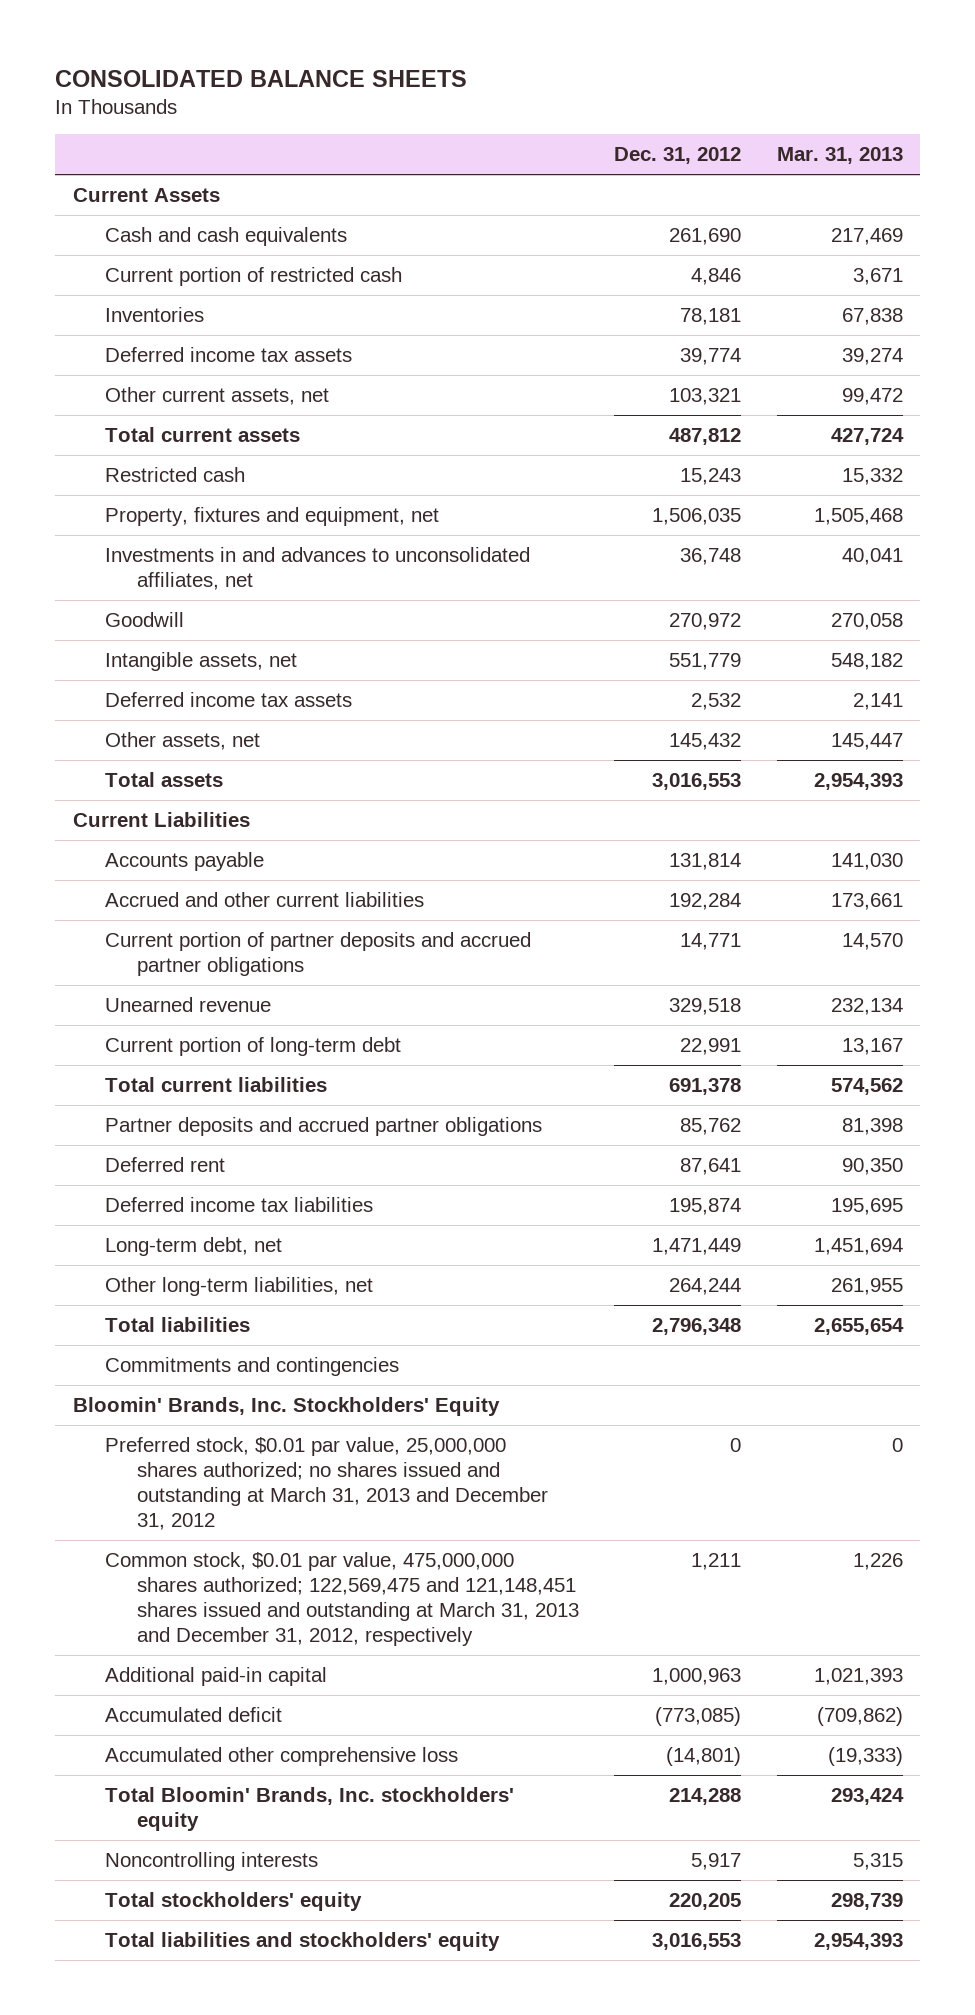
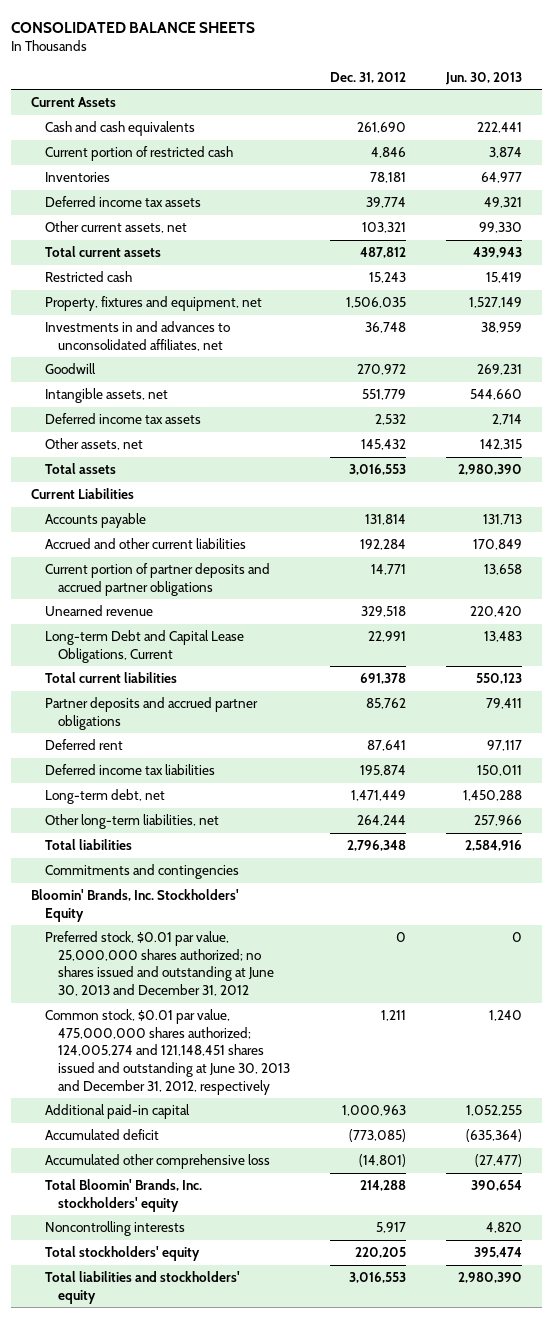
[776,147,903,165] Mar. 31, 2013 -> none
none -> [445,71,523,85] Jun. 30, 2013
[104,1036,401,1056] Current portion of long-term debt -> [44,630,244,663] Long-term Debt and Capital Lease Obligations, Current
[104,1436,548,1530] Preferred stock, $0.01 par value, 25,000,000 shares authorized; no shares issued and outstanding at March 31, 2013 and December 31, 2012 -> [44,931,275,997] Preferred stock, $0.01 par value, 25,000,000 shares authorized; no shares issued and outstanding at June 30, 2013 and December 31, 2012
[104,1551,579,1646] Common stock, $0.01 par value, 475,000,000 shares authorized; 122,569,475 and 121,148,451 shares issued and outstanding at March 31, 2013 and December 31, 2012, respectively -> [44,1009,291,1095] Common stock, $0.01 par value, 475,000,000 shares authorized; 124,005,274 and 121,148,451 shares issued and outstanding at June 30, 2013 and December 31, 2012, respectively

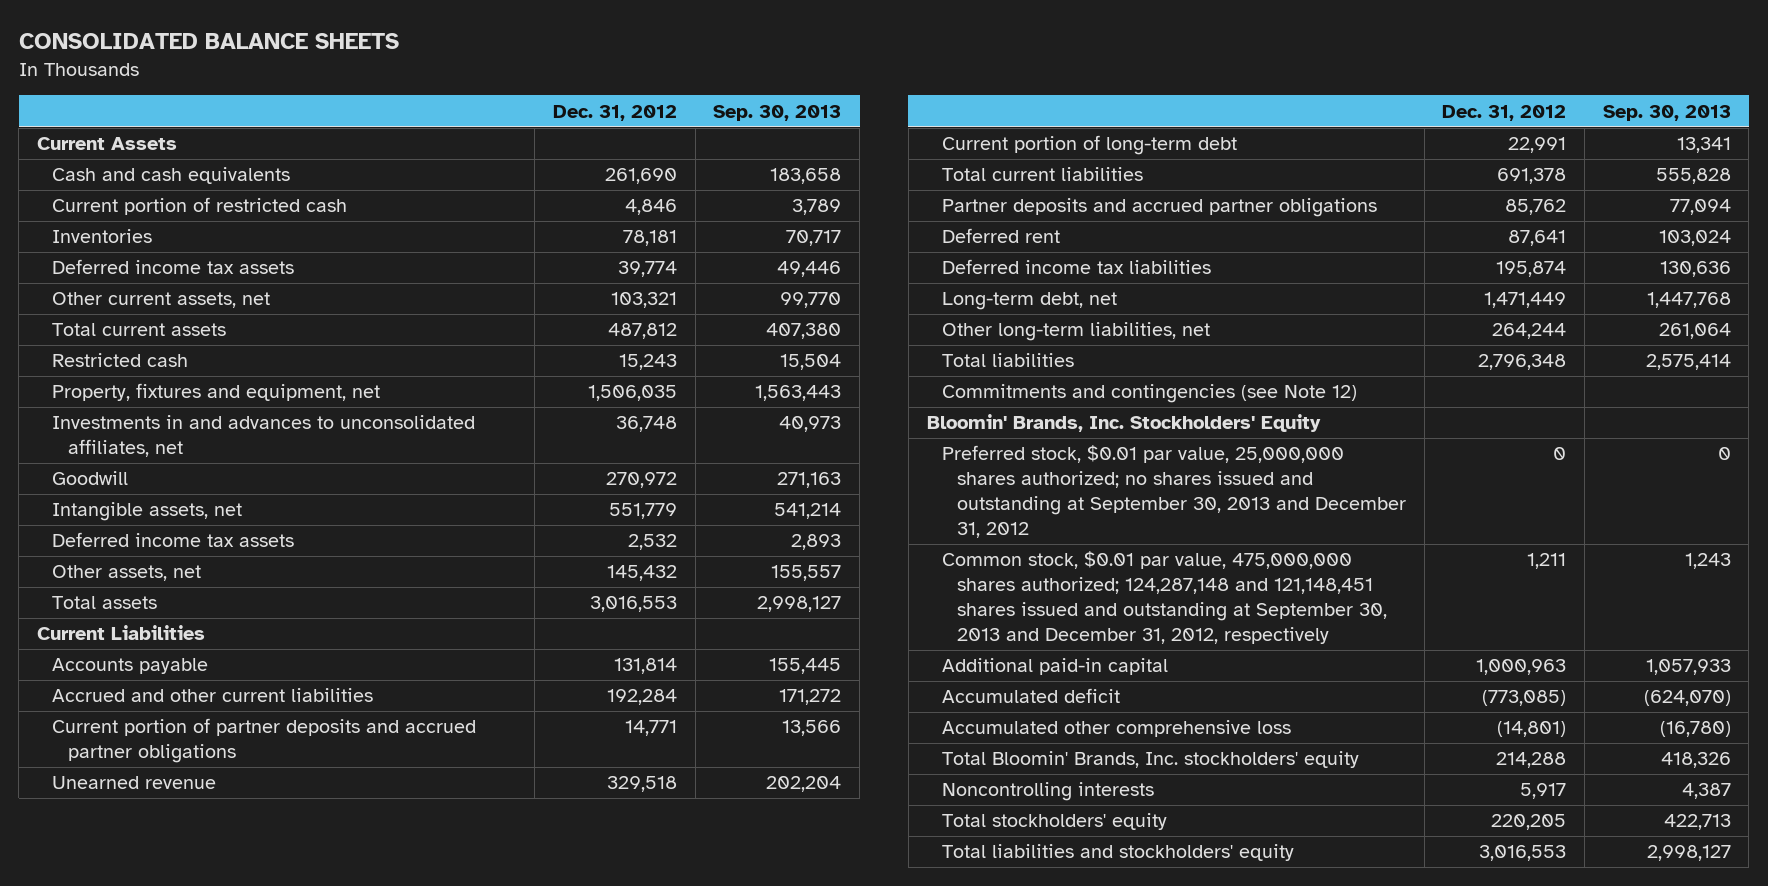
[445,71,523,85] Jun. 30, 2013 -> none
none -> [713,104,842,121] Sep. 30, 2013
[44,630,244,663] Long-term Debt and Capital Lease Obligations, Current -> [941,135,1237,156] Current portion of long-term debt
[44,864,239,880] Commitments and contingencies -> [941,384,1357,404] Commitments and contingencies (see Note 12)
[44,931,275,997] Preferred stock, $0.01 par value, 25,000,000 shares authorized; no shares issued and outstanding at June 30, 2013 and December 31, 2012 -> [941,445,1407,539] Preferred stock, $0.01 par value, 25,000,000 shares authorized; no shares issued and outstanding at September 30, 2013 and December 31, 2012
[44,1009,291,1095] Common stock, $0.01 par value, 475,000,000 shares authorized; 124,005,274 and 121,148,451 shares issued and outstanding at June 30, 2013 and December 31, 2012, respectively -> [941,551,1388,645] Common stock, $0.01 par value, 475,000,000 shares authorized; 124,287,148 and 121,148,451 shares issued and outstanding at September 30, 2013 and December 31, 2012, respectively

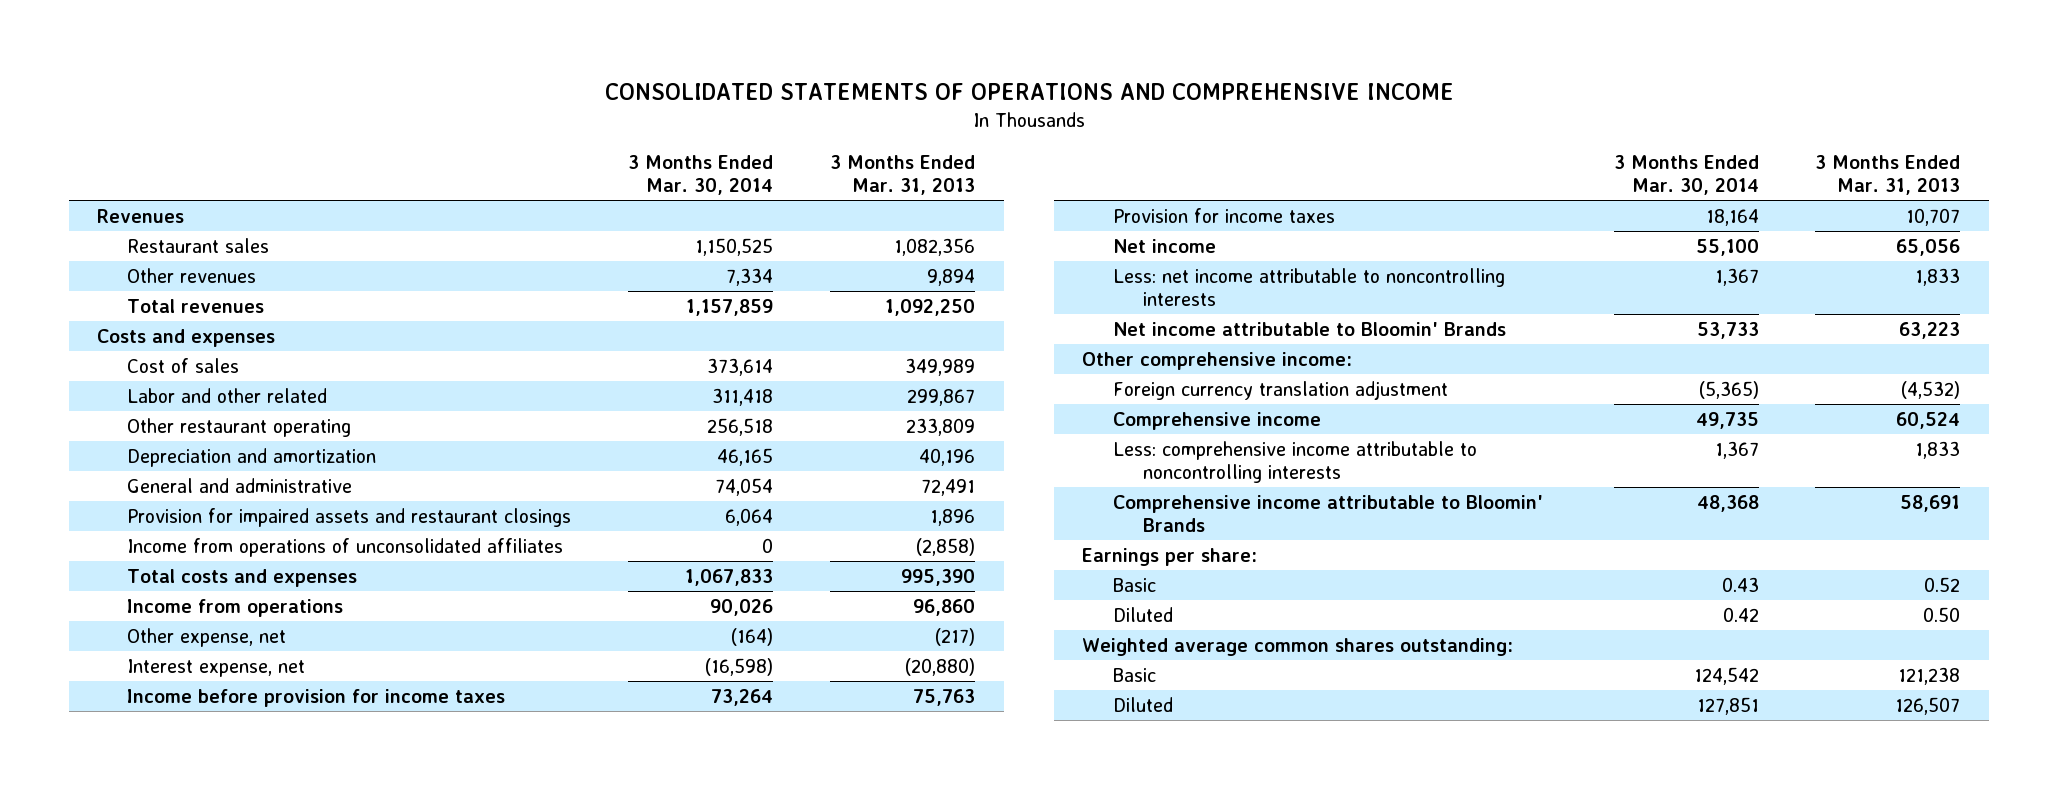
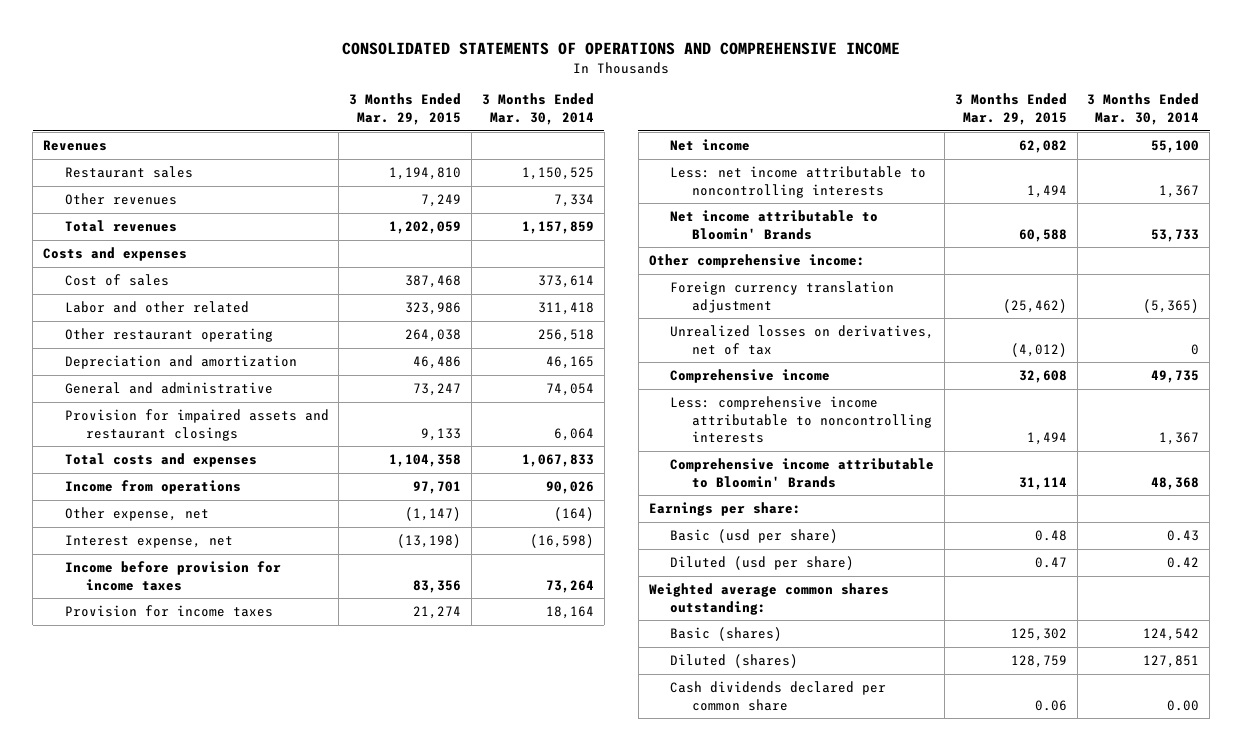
[830,154,976,196] 3 Months Ended Mar. 31, 2013 -> none
none -> [349,93,462,125] 3 Months Ended Mar. 29, 2015
[127,537,564,557] Income from operations of unconsolidated affiliates -> none
none -> [670,325,935,355] Unrealized losses on derivatives, net of tax
[1112,577,1156,592] Basic -> [670,529,839,544] Basic (usd per share)
[1112,606,1173,622] Diluted -> [670,556,855,571] Diluted (usd per share)
[1112,667,1156,682] Basic -> [670,627,783,642] Basic (shares)
[1112,696,1173,712] Diluted -> [670,654,799,669] Diluted (shares)
none -> [670,681,887,711] Cash dividends declared per common share

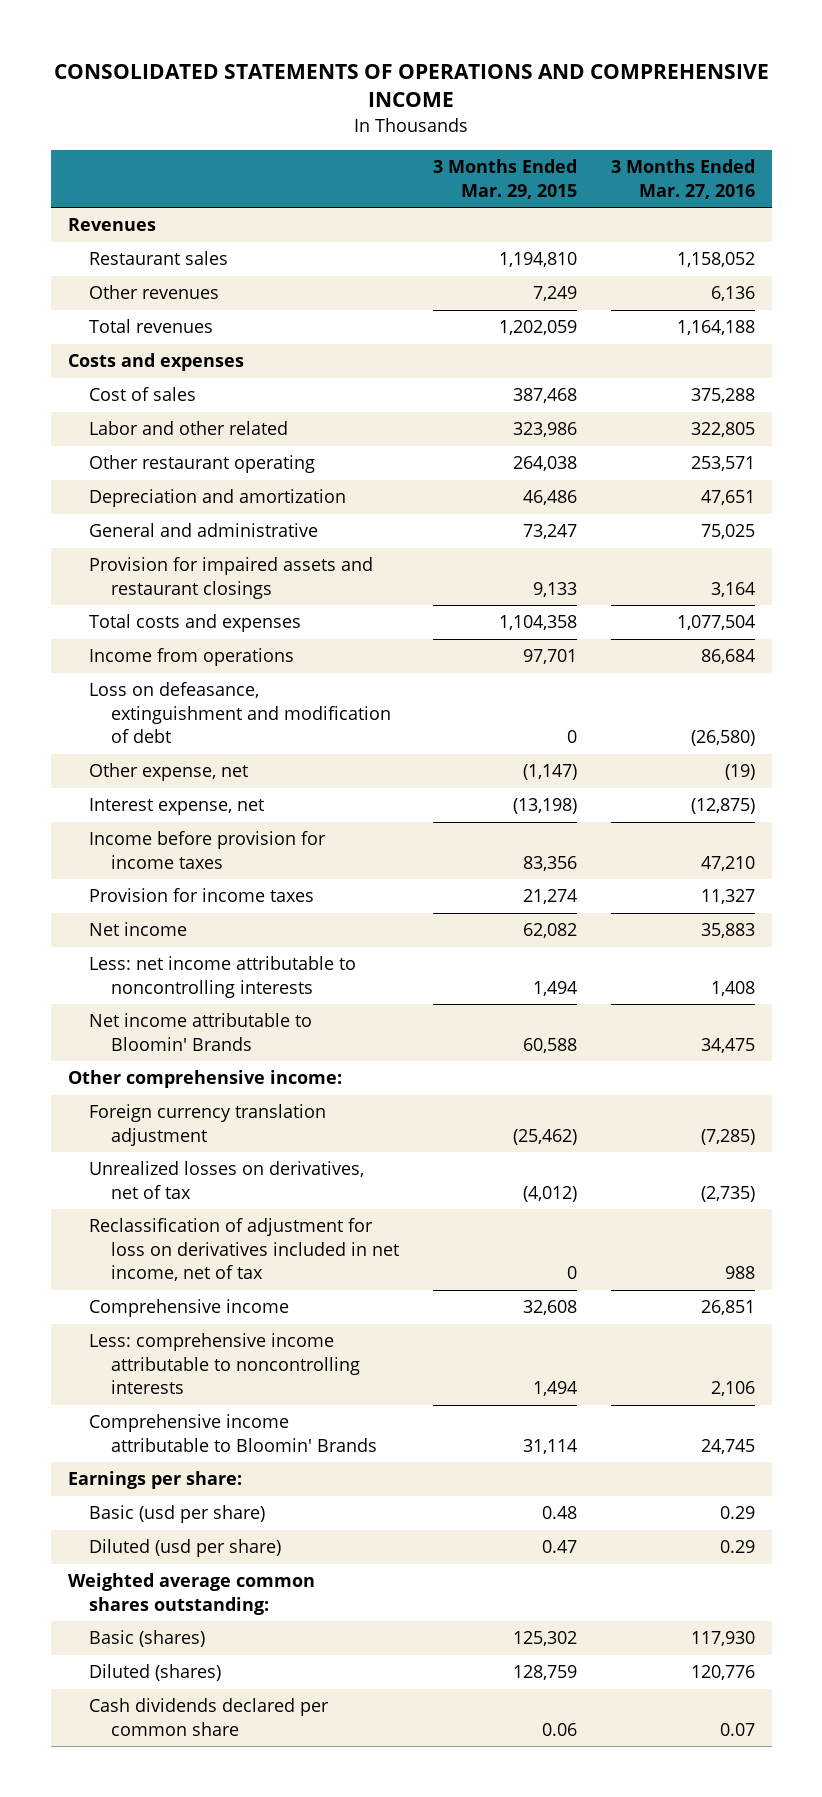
[481,93,594,125] 3 Months Ended Mar. 30, 2014 -> none
none -> [610,159,755,199] 3 Months Ended Mar. 27, 2016
none -> [89,682,391,744] Loss on defeasance, extinguishment and modification of debt
none -> [89,1218,399,1282] Reclassification of adjustment for loss on derivatives included in net income, net of tax

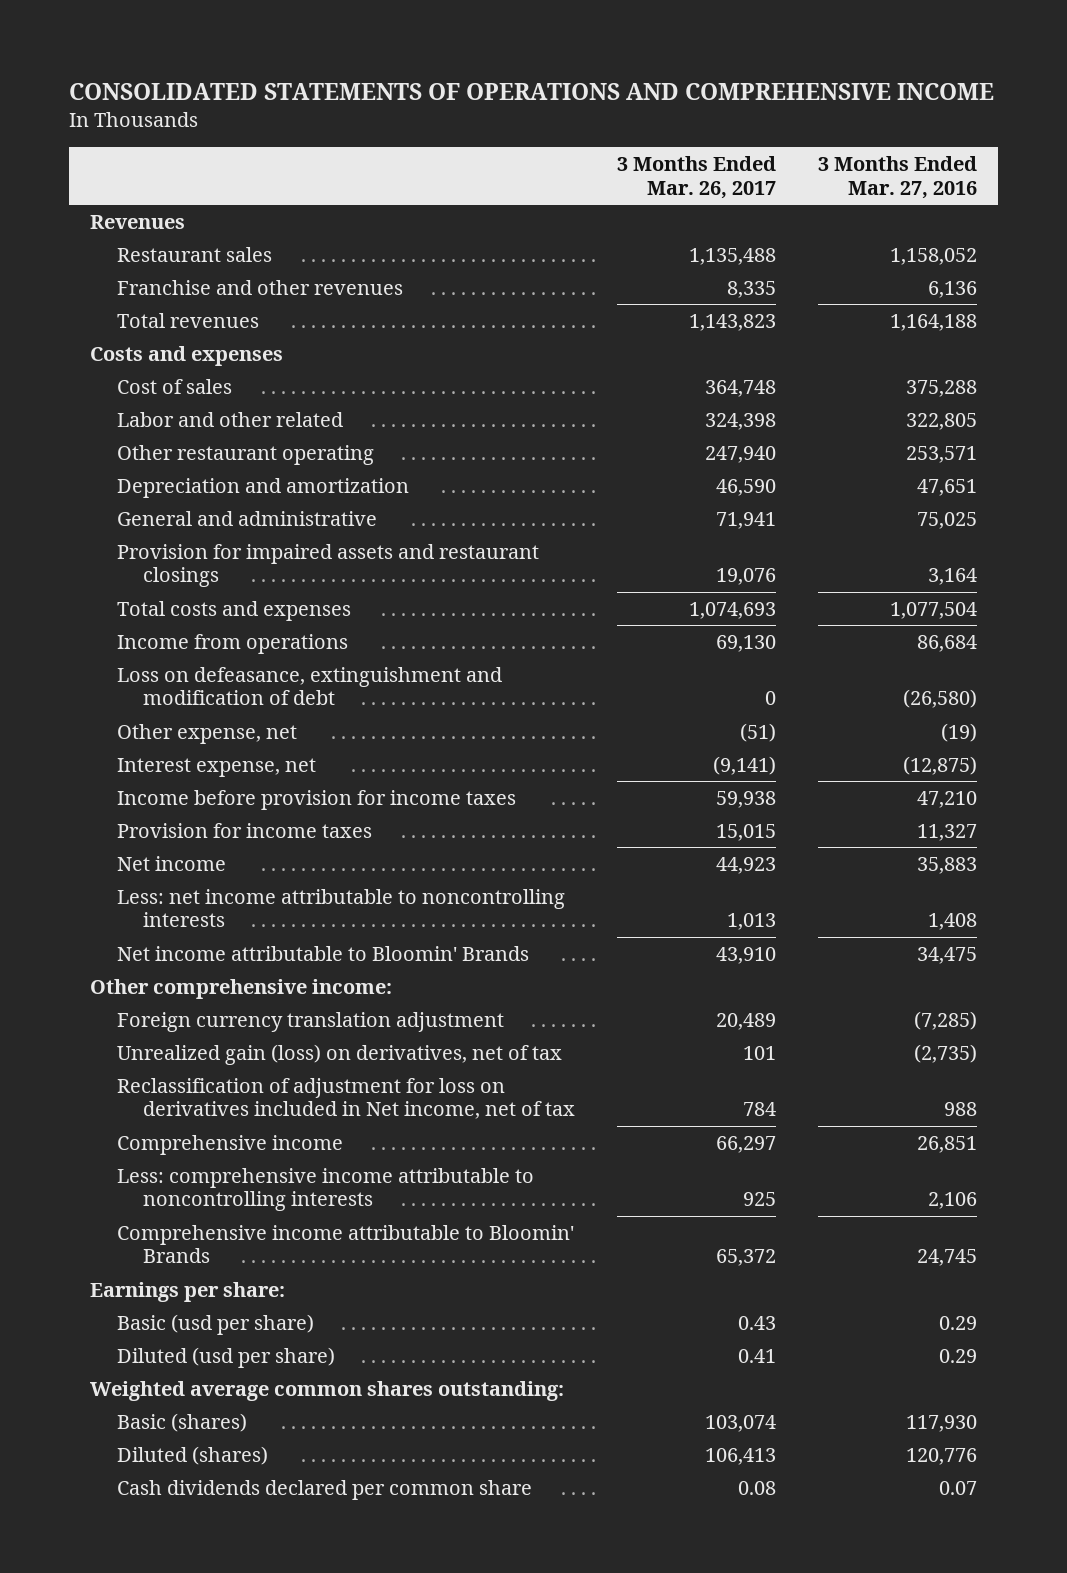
[432,159,577,199] 3 Months Ended Mar. 29, 2015 -> none
none -> [617,156,777,199] 3 Months Ended Mar. 26, 2017
[89,285,220,300] Other revenues -> [116,279,403,295] Franchise and other revenues
[89,1161,365,1199] Unrealized losses on derivatives, net of tax -> [116,1043,562,1065] Unrealized gain (loss) on derivatives, net of tax
[89,1218,399,1282] Reclassification of adjustment for loss on derivatives included in net income, net of tax -> [116,1077,576,1120] Reclassification of adjustment for loss on derivatives included in Net income, net of tax

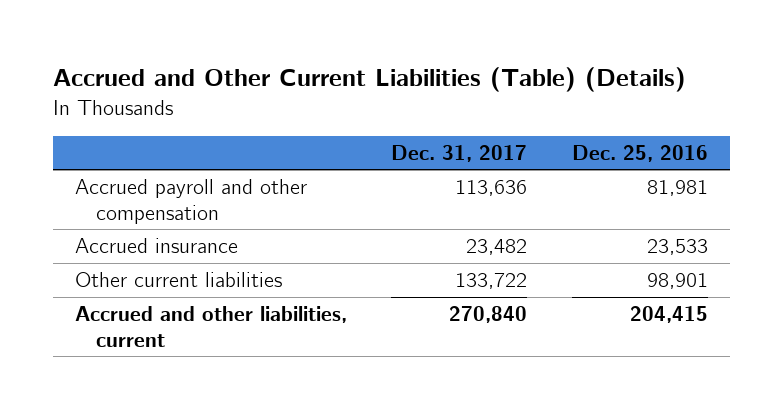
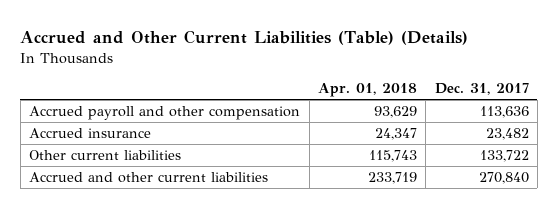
[571,144,708,162] Dec. 25, 2016 -> none
none -> [317,83,417,98] Apr. 01, 2018
[75,306,348,347] Accrued and other liabilities, current -> [29,171,269,183] Accrued and other current liabilities

